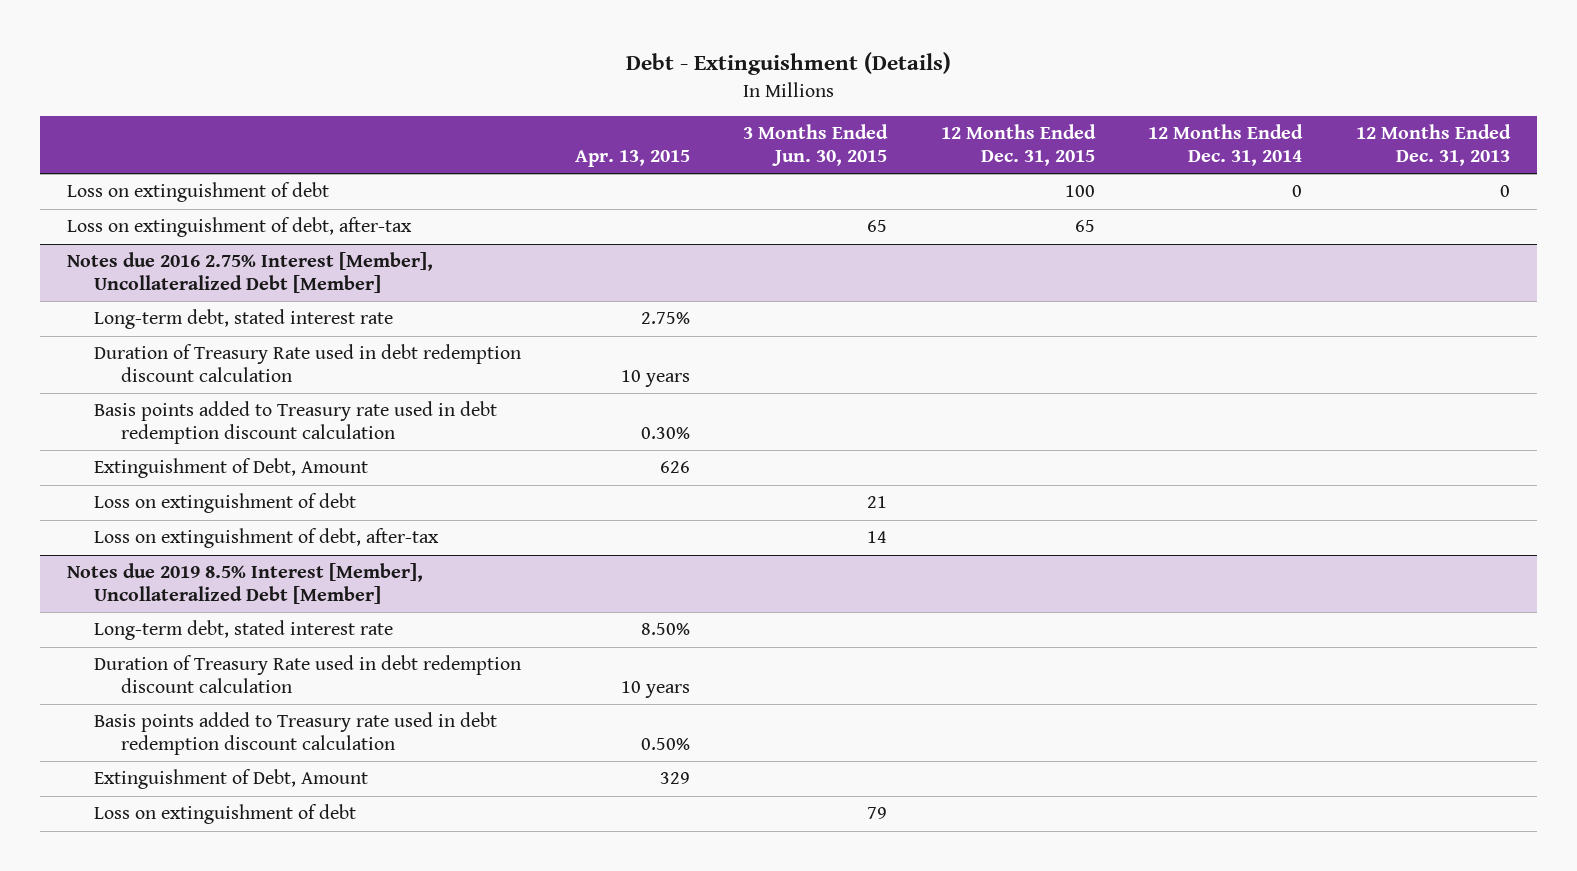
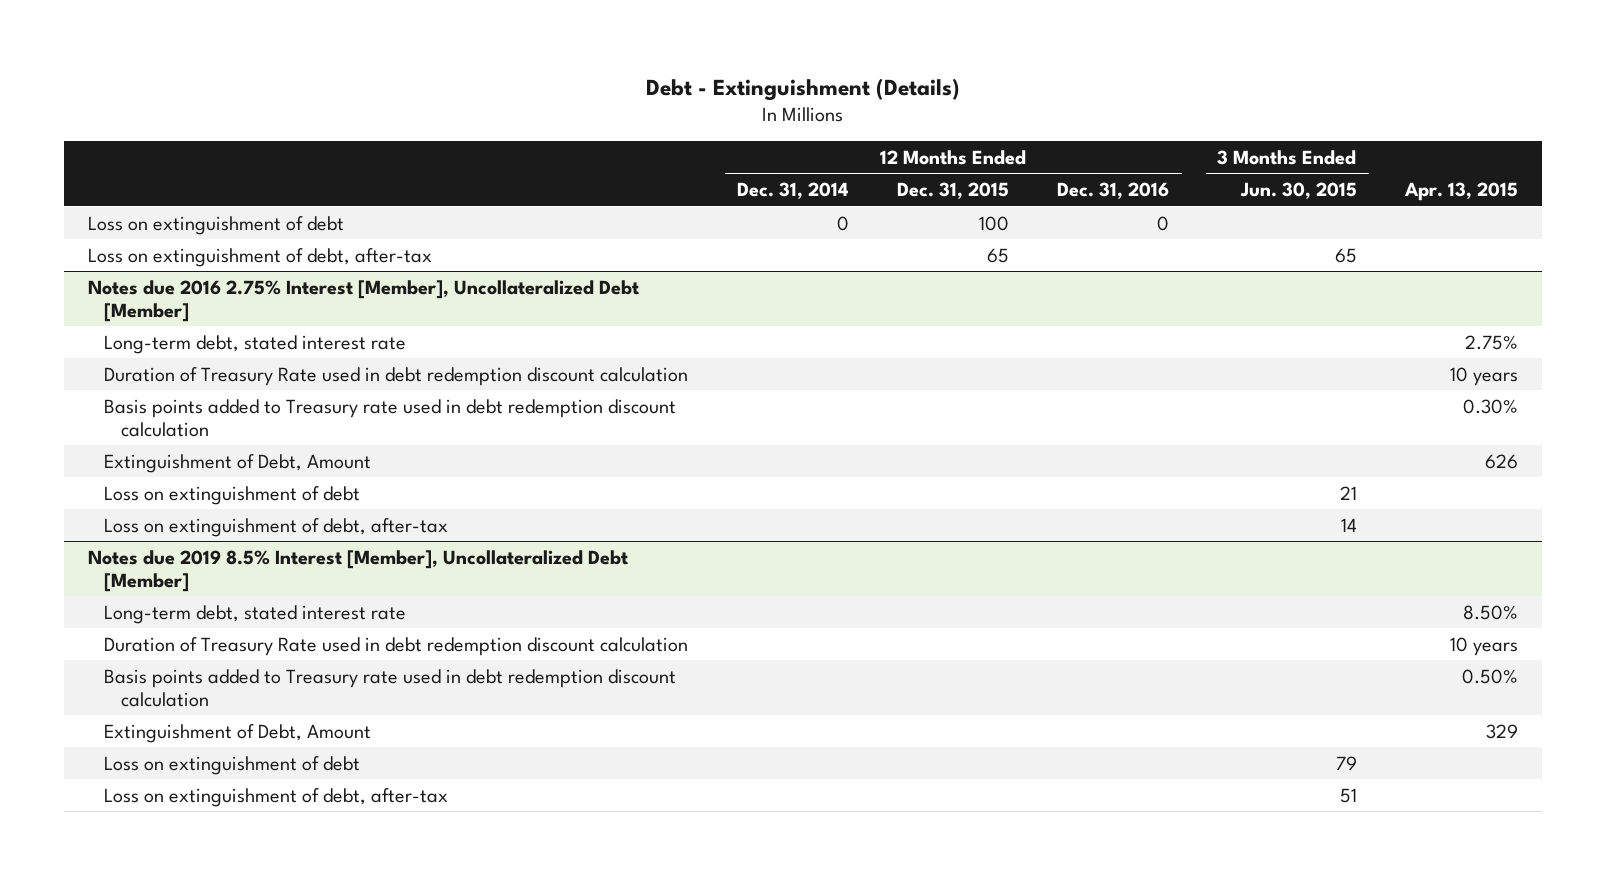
[1356,124,1512,166] 12 Months Ended Dec. 31, 2013 -> none
none -> [1057,182,1170,200] Dec. 31, 2016
none -> [104,787,449,807] Loss on extinguishment of debt, after-tax

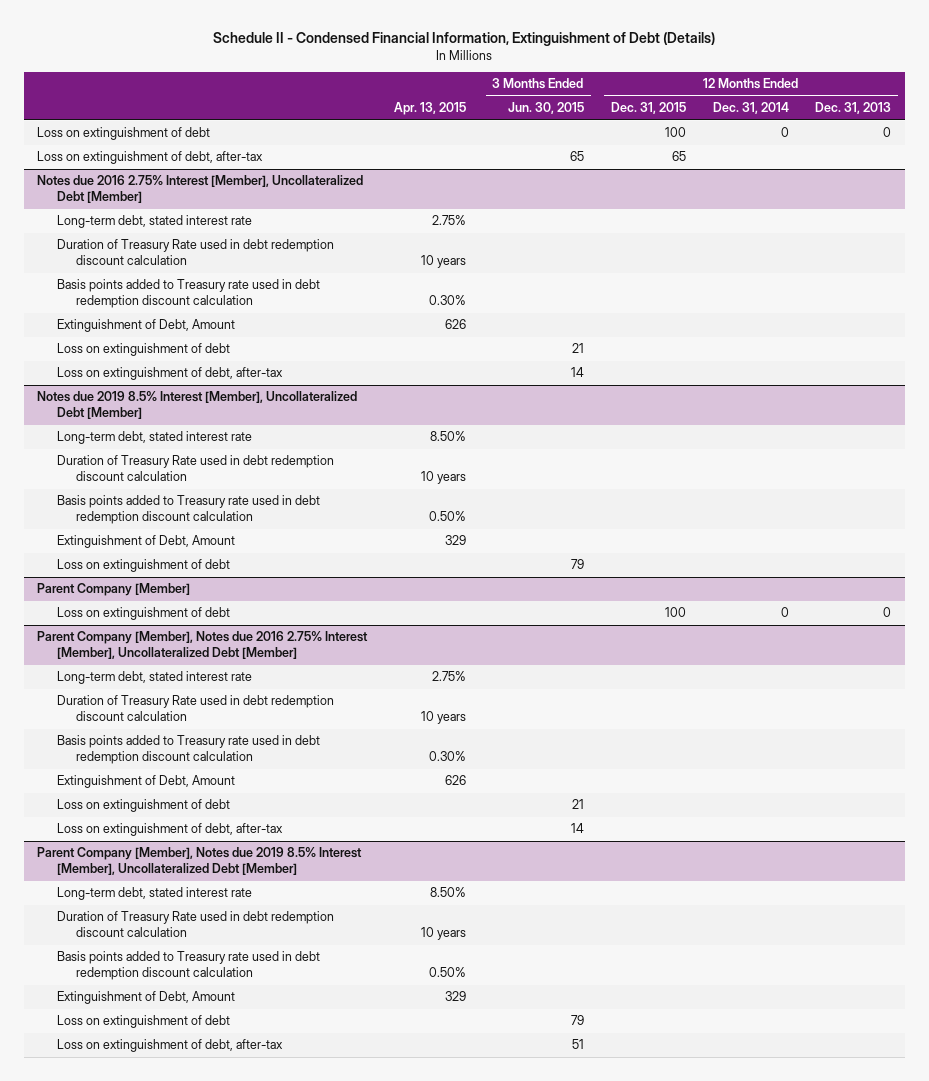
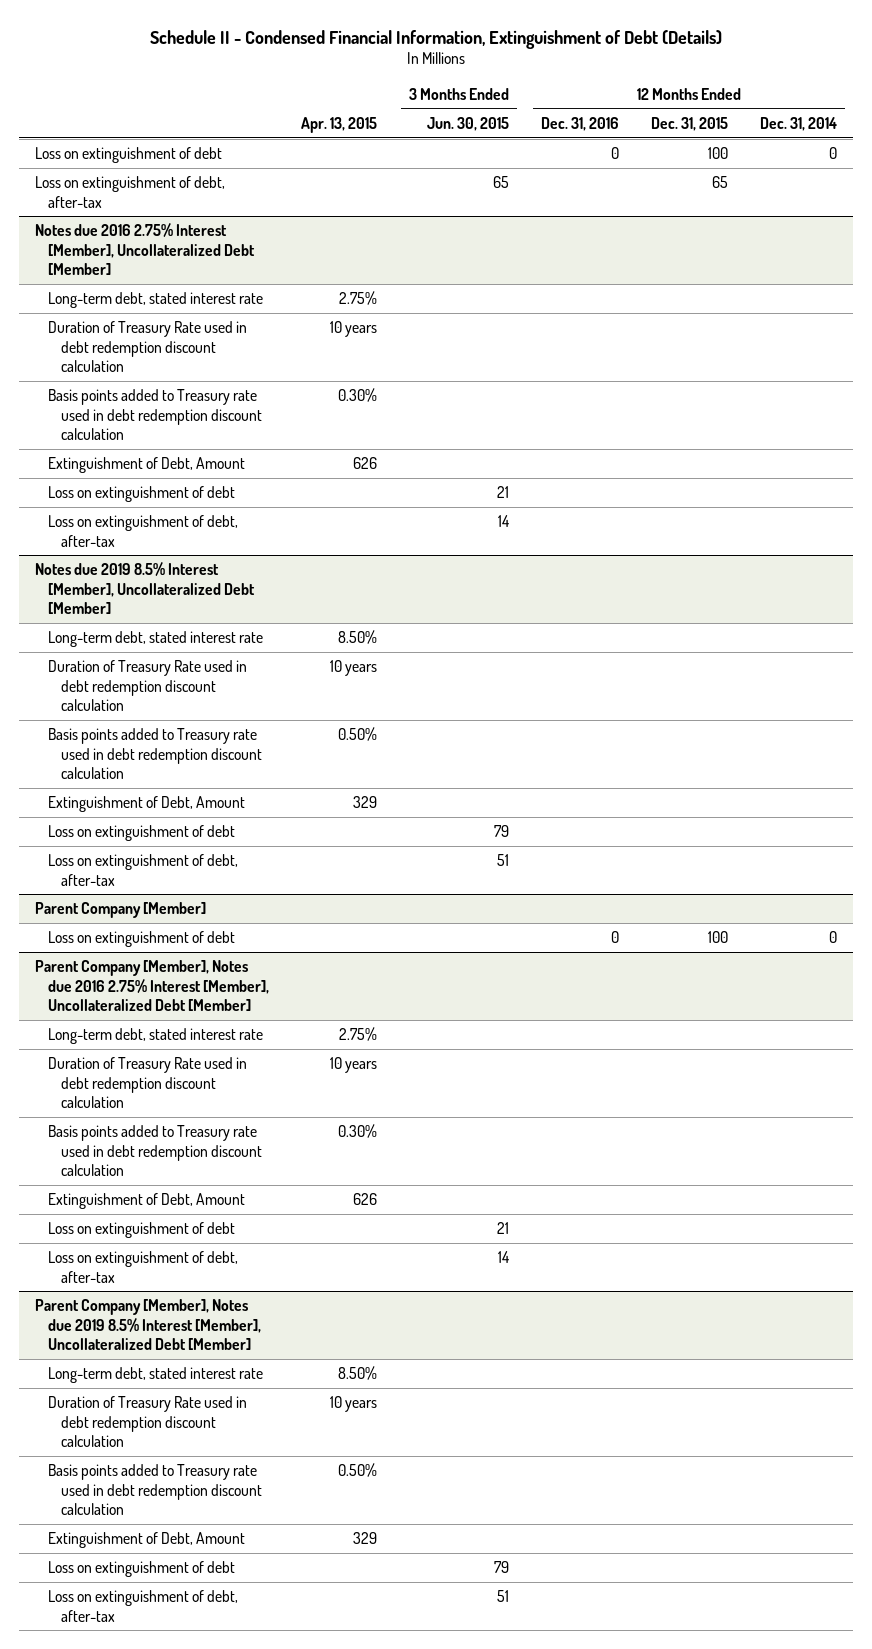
[815,102,892,115] Dec. 31, 2013 -> none
none -> [541,116,620,131] Dec. 31, 2016
none -> [48,854,239,886] Loss on extinguishment of debt, after-tax

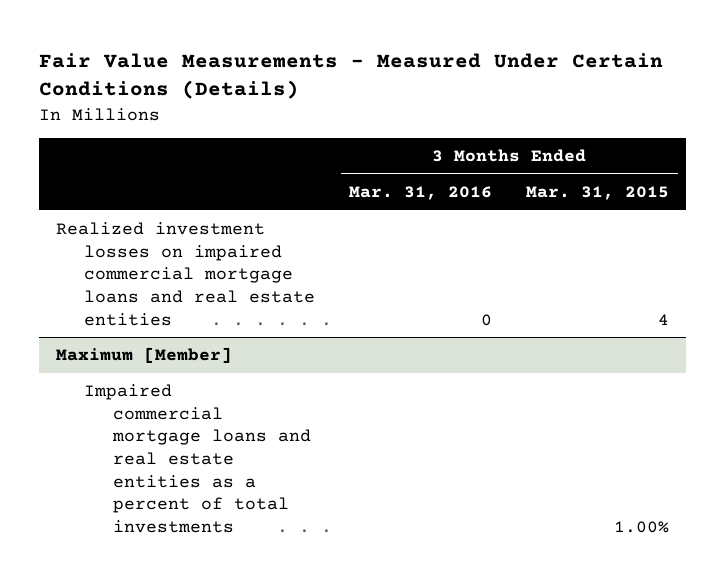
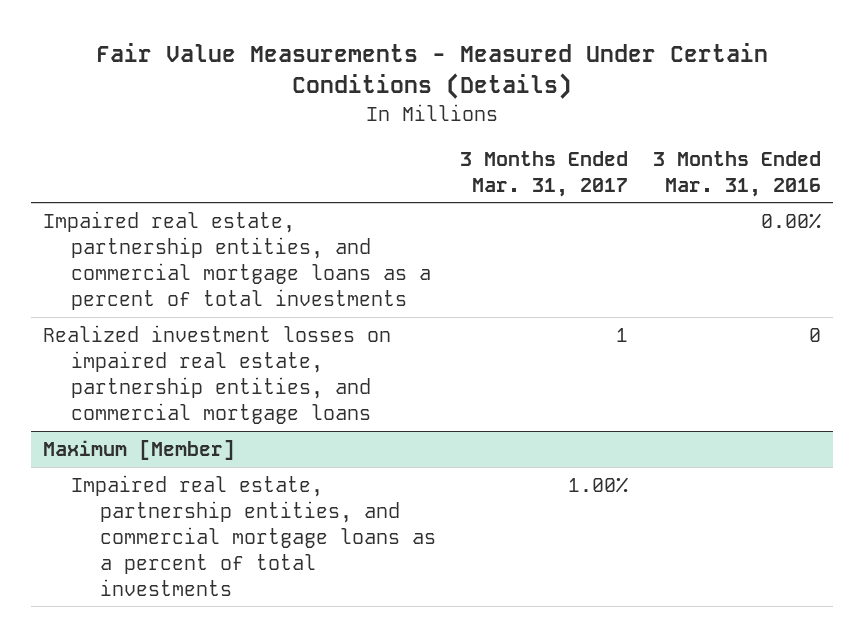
[526,185,670,200] Mar. 31, 2015 -> none
none -> [460,150,629,197] 3 Months Ended Mar. 31, 2017
none -> [42,210,432,310] Impaired real estate, partnership entities, and commercial mortgage loans as a percent of total investments
[55,222,316,326] Realized investment losses on impaired commercial mortgage loans and real estate entities -> [42,324,391,424] Realized investment losses on impaired real estate, partnership entities, and commercial mortgage loans
[84,384,312,533] Impaired commercial mortgage loans and real estate entities as a percent of total investments -> [71,474,436,596] Impaired real estate, partnership entities, and commercial mortgage loans as a percent of total investments

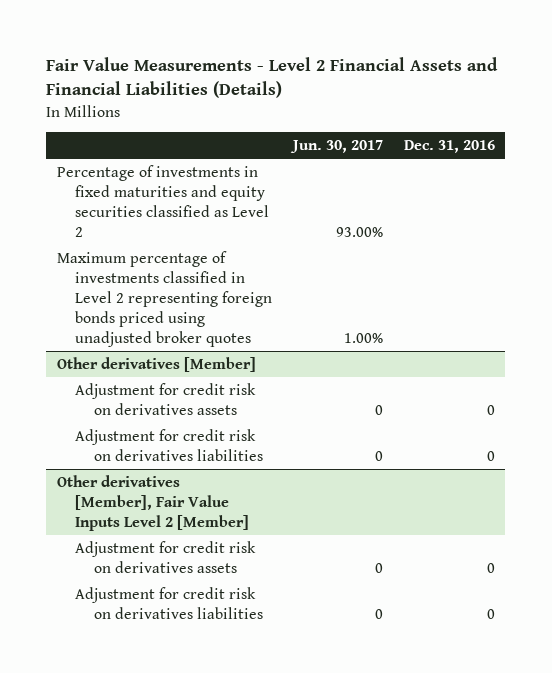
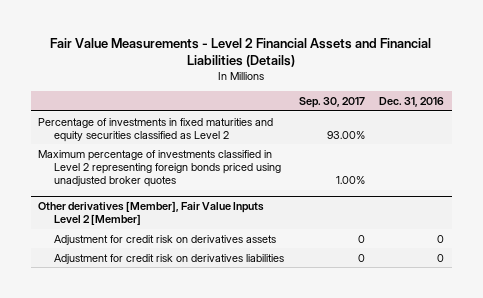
[290,140,384,154] Jun. 30, 2017 -> none
none -> [298,97,365,109] Sep. 30, 2017
[56,356,256,372] Other derivatives [Member] -> none
[75,382,257,415] Adjustment for credit risk on derivatives assets -> none
[75,428,263,461] Adjustment for credit risk on derivatives liabilities -> none

